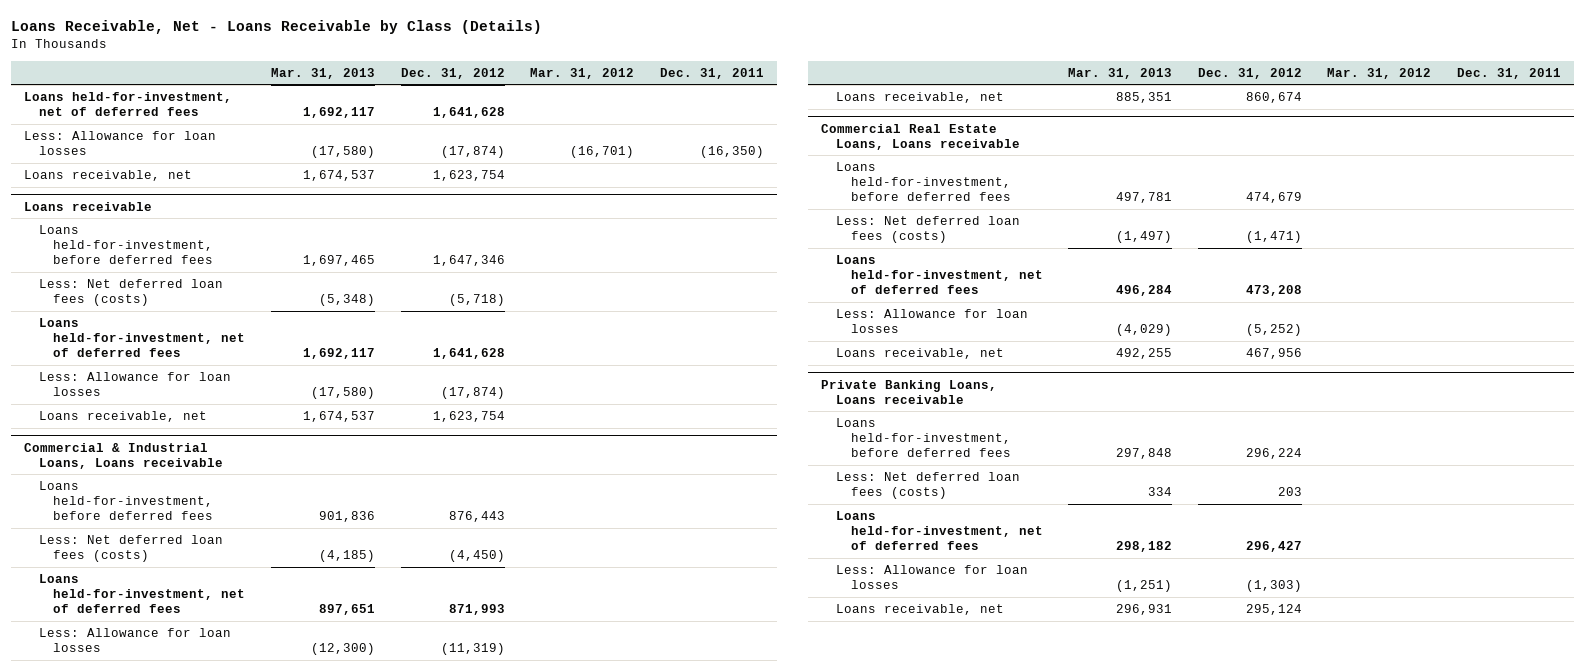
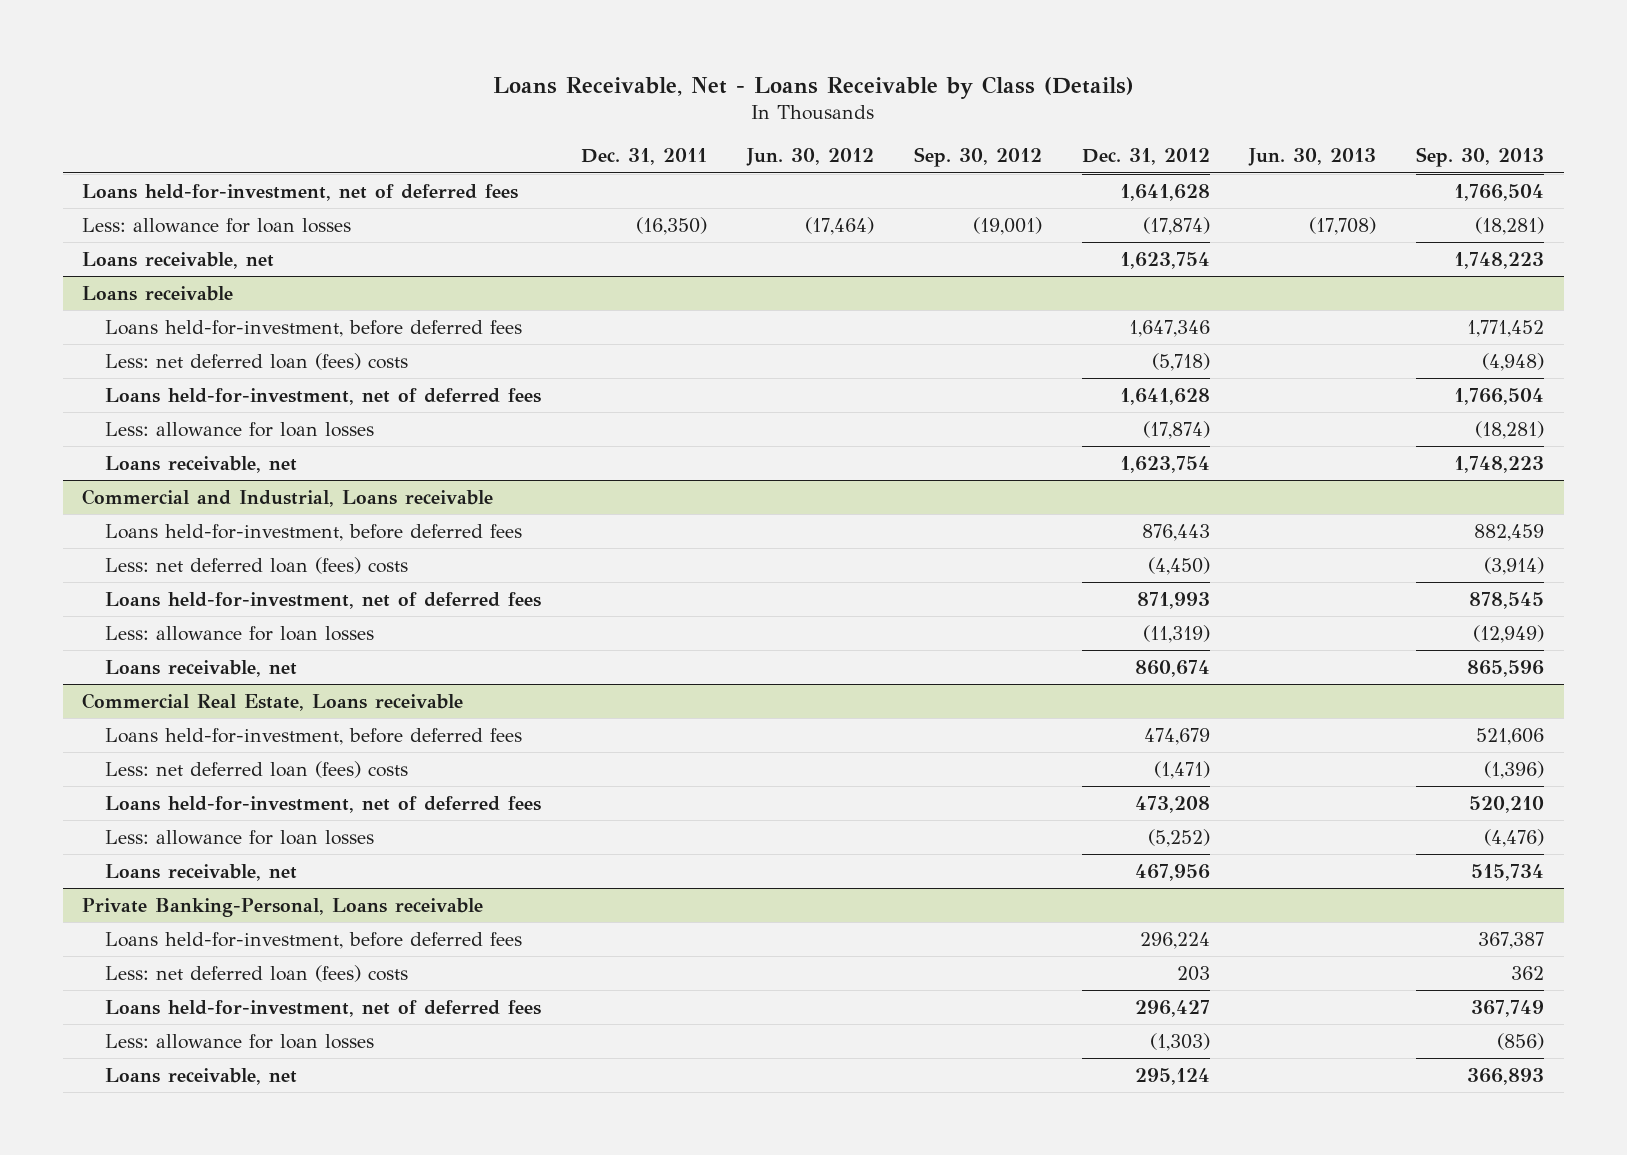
[271,67,376,79] Mar. 31, 2013 -> none
[530,67,635,79] Mar. 31, 2012 -> none
none -> [746,148,875,167] Jun. 30, 2012
none -> [913,147,1042,168] Sep. 30, 2012
none -> [1248,148,1377,167] Jun. 30, 2013
none -> [1416,147,1545,168] Sep. 30, 2013
[24,131,217,156] Less: Allowance for loan losses -> [82,217,352,233] Less: allowance for loan losses
[38,279,223,307] Less: Net deferred loan fees (costs) -> [105,352,409,370] Less: net deferred loan (fees) costs
[38,372,231,397] Less: Allowance for loan losses -> [105,421,375,437] Less: allowance for loan losses
[24,442,223,469] Commercial & Industrial Loans, Loans receivable -> [82,488,494,507] Commercial and Industrial, Loans receivable
[38,535,223,563] Less: Net deferred loan fees (costs) -> [105,556,409,574] Less: net deferred loan (fees) costs
[38,628,231,653] Less: Allowance for loan losses -> [105,625,375,641] Less: allowance for loan losses
[821,123,1020,150] Commercial Real Estate Loans, Loans receivable -> [82,692,464,711] Commercial Real Estate, Loans receivable
[835,216,1020,244] Less: Net deferred loan fees (costs) -> [105,760,409,778] Less: net deferred loan (fees) costs
[835,309,1028,334] Less: Allowance for loan losses -> [105,829,375,845] Less: allowance for loan losses
[821,379,998,404] Private Banking Loans, Loans receivable -> [82,897,484,917] Private Banking-Personal, Loans receivable
[835,472,1020,500] Less: Net deferred loan fees (costs) -> [105,964,409,982] Less: net deferred loan (fees) costs
[835,565,1028,590] Less: Allowance for loan losses -> [105,1033,375,1049] Less: allowance for loan losses

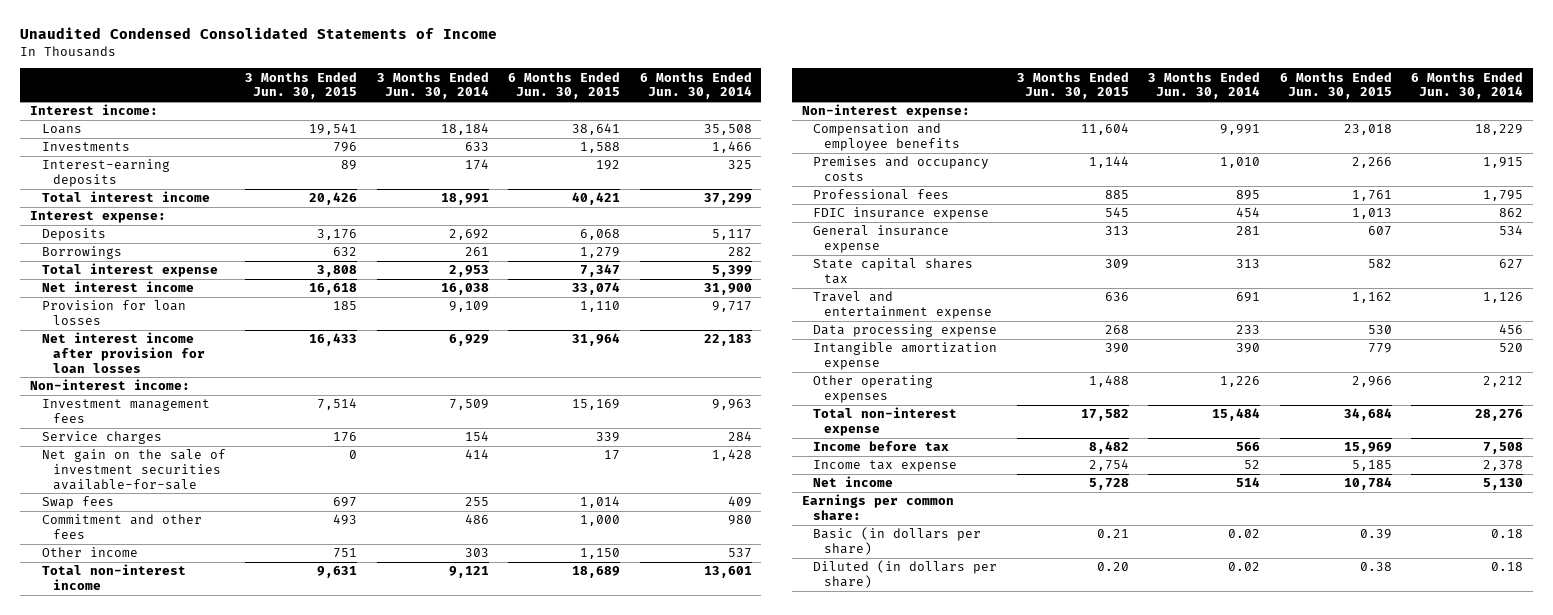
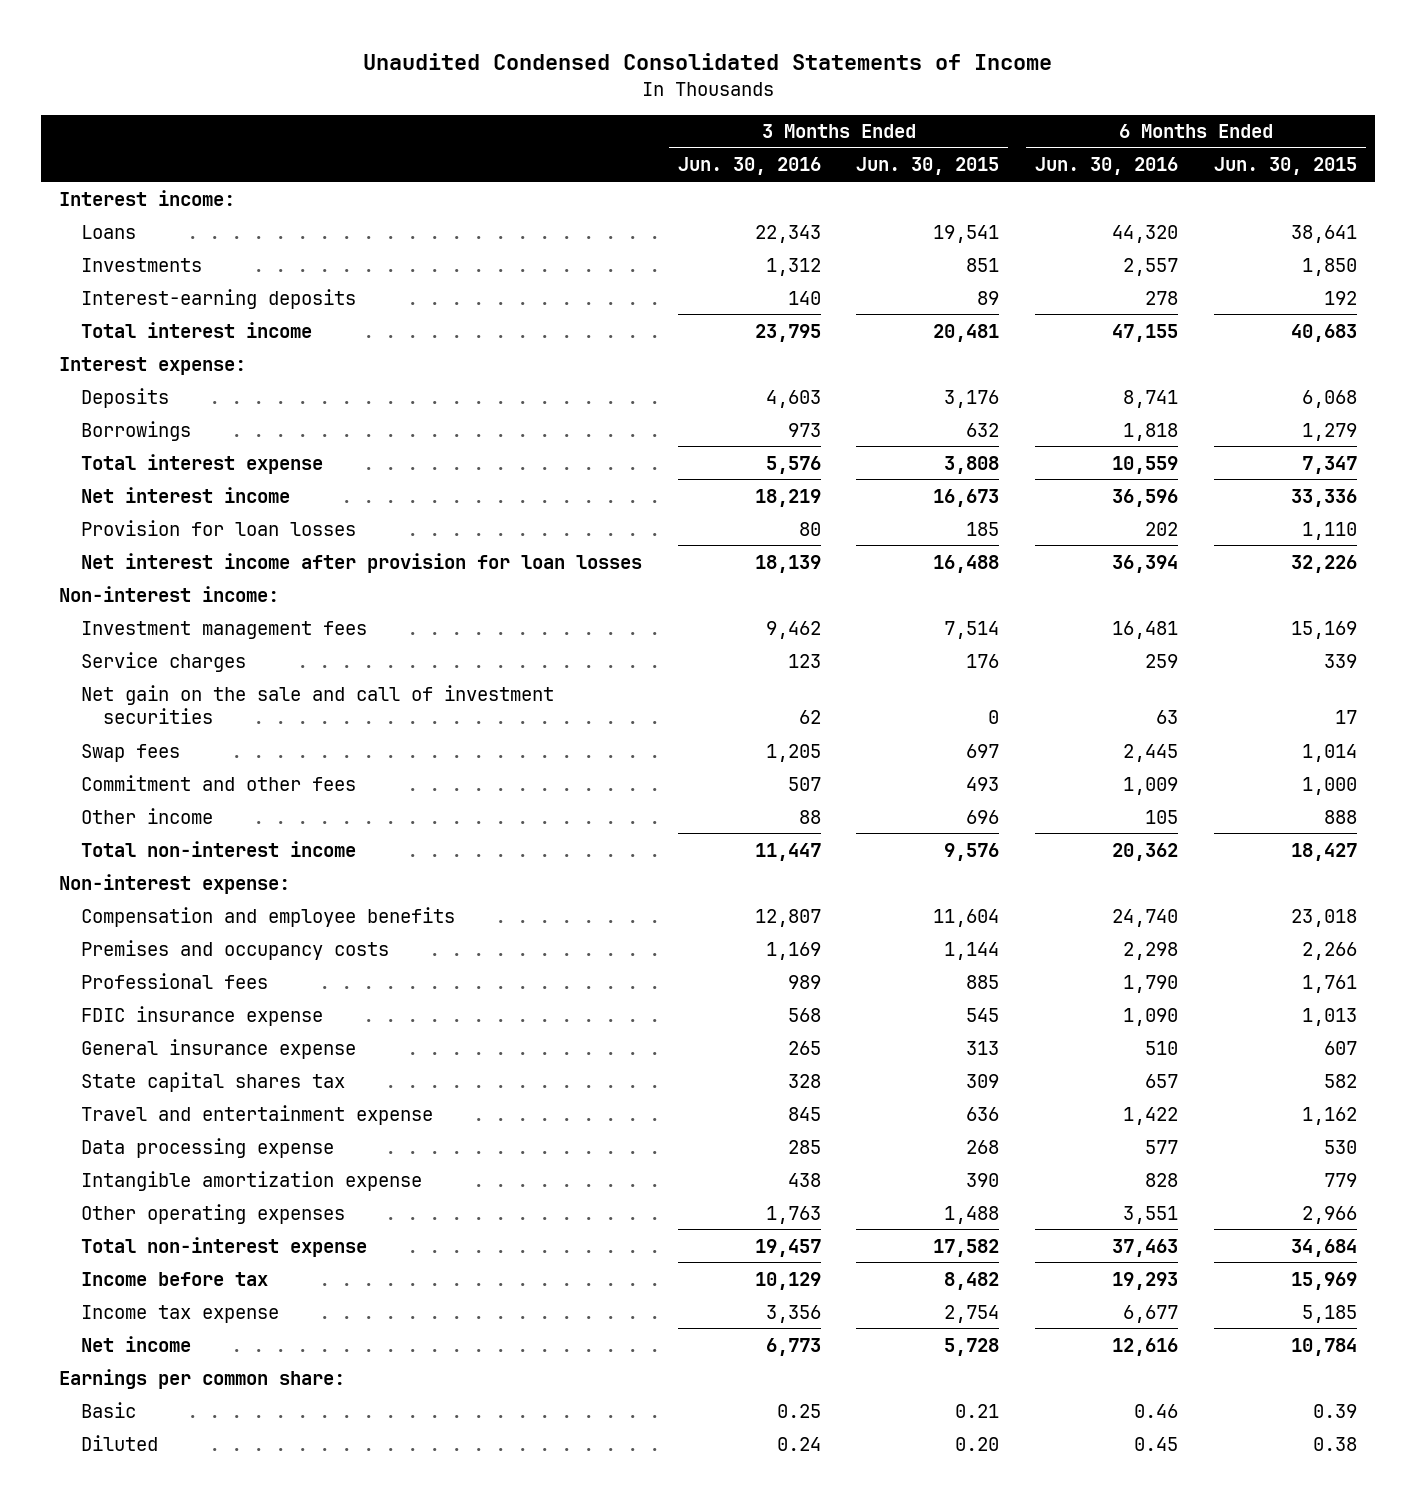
[376,71,489,100] 3 Months Ended Jun. 30, 2014 -> none
[639,71,752,100] 6 Months Ended Jun. 30, 2014 -> none
none -> [677,157,821,176] Jun. 30, 2016
none -> [1035,157,1179,176] Jun. 30, 2016
[333,142,358,153] 796 -> [966,257,1000,272] 851
[580,142,621,154] 1,588 -> [1302,257,1358,276] 1,850
[309,192,358,206] 20,426 -> [933,323,1000,342] 20,481
[572,192,621,206] 40,421 -> [1291,323,1358,342] 40,683
[309,283,358,296] 16,618 -> [933,488,1000,507] 16,673
[572,282,621,296] 33,074 -> [1291,488,1358,507] 33,336
[309,333,358,347] 16,433 -> [933,554,1000,573] 16,488
[572,333,621,347] 31,964 -> [1291,554,1358,573] 32,226
[41,449,226,490] Net gain on the sale of investment securities available-for-sale -> [80,684,554,724] Net gain on the sale and call of investment securities
[333,548,358,559] 751 -> [966,809,1000,824] 696
[580,548,621,560] 1,150 -> [1324,809,1358,824] 888
[317,566,358,579] 9,631 -> [944,842,1000,861] 9,576
[572,566,621,579] 18,689 -> [1291,842,1358,861] 18,427
[813,527,982,555] Basic (in dollars per share) -> [80,1401,136,1418] Basic
[813,560,998,588] Diluted (in dollars per share) -> [80,1434,158,1451] Diluted

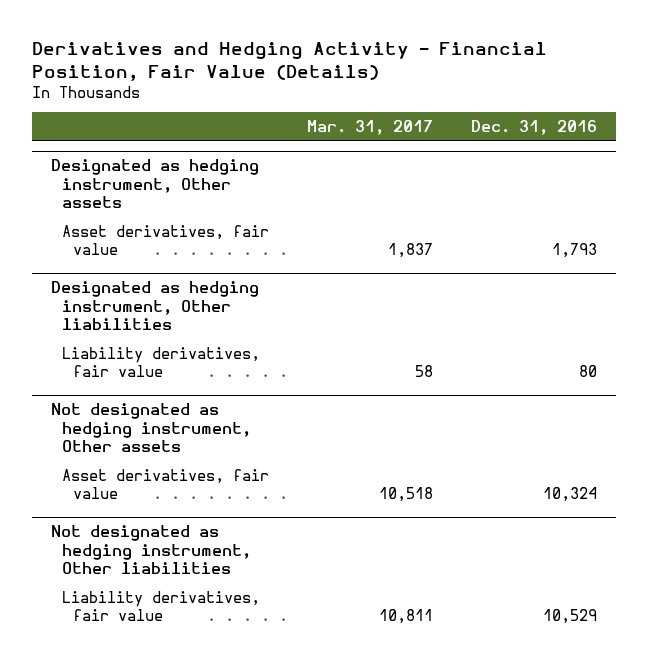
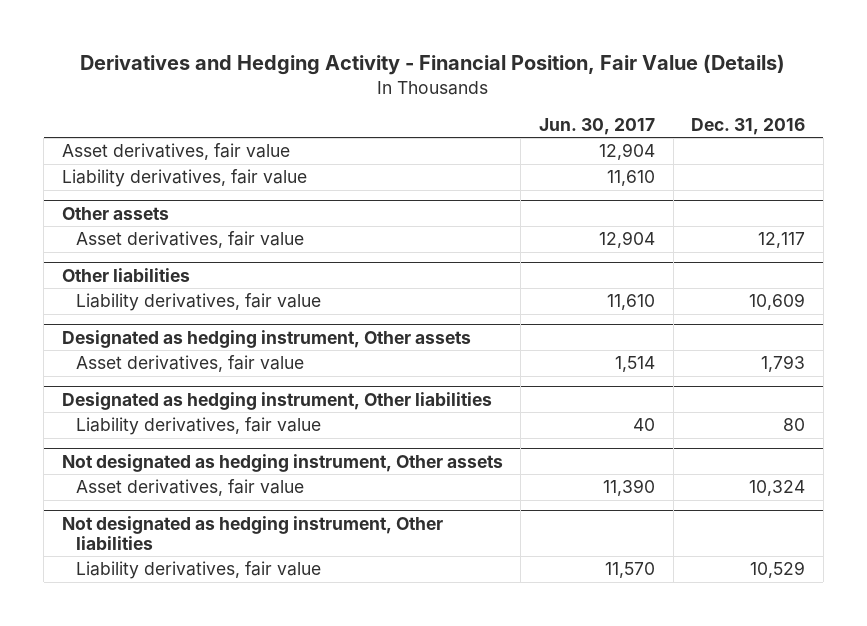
[307,120,434,136] Mar. 31, 2017 -> none
none -> [538,117,655,135] Jun. 30, 2017
none -> [61,143,290,161] Asset derivatives, fair value
none -> [61,169,307,188] Liability derivatives, fair value
none -> [61,206,169,220] Other assets
none -> [76,231,305,249] Asset derivatives, fair value
none -> [61,267,190,282] Other liabilities
none -> [76,293,322,312] Liability derivatives, fair value

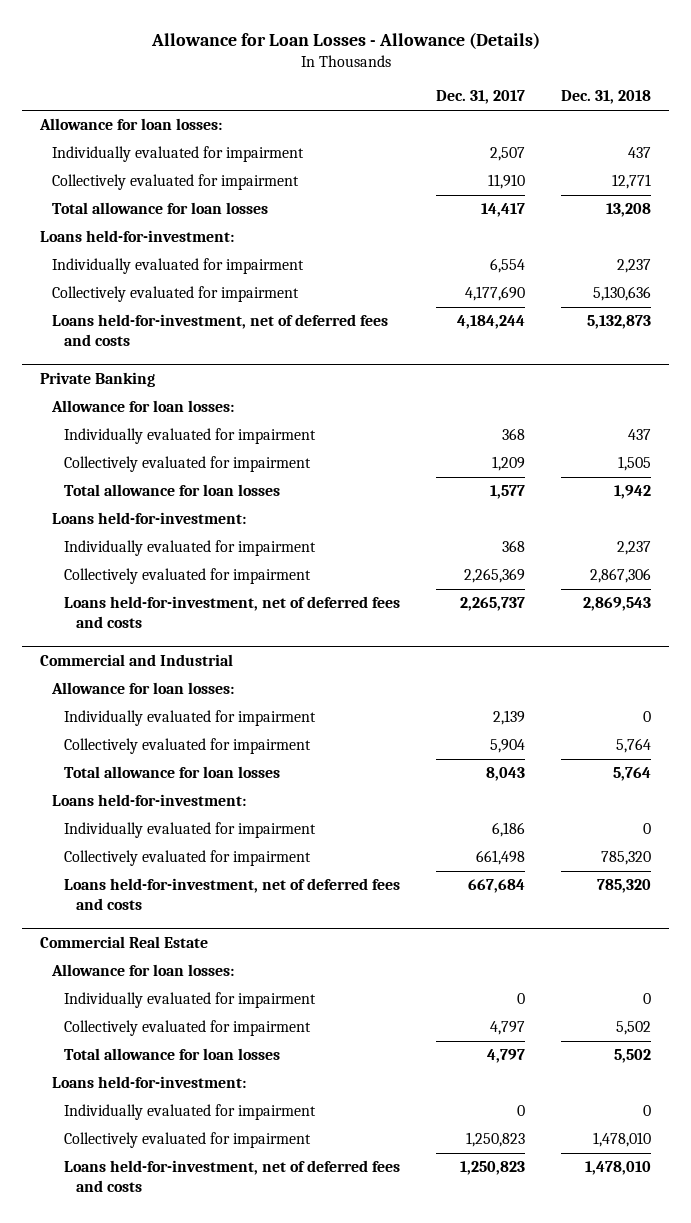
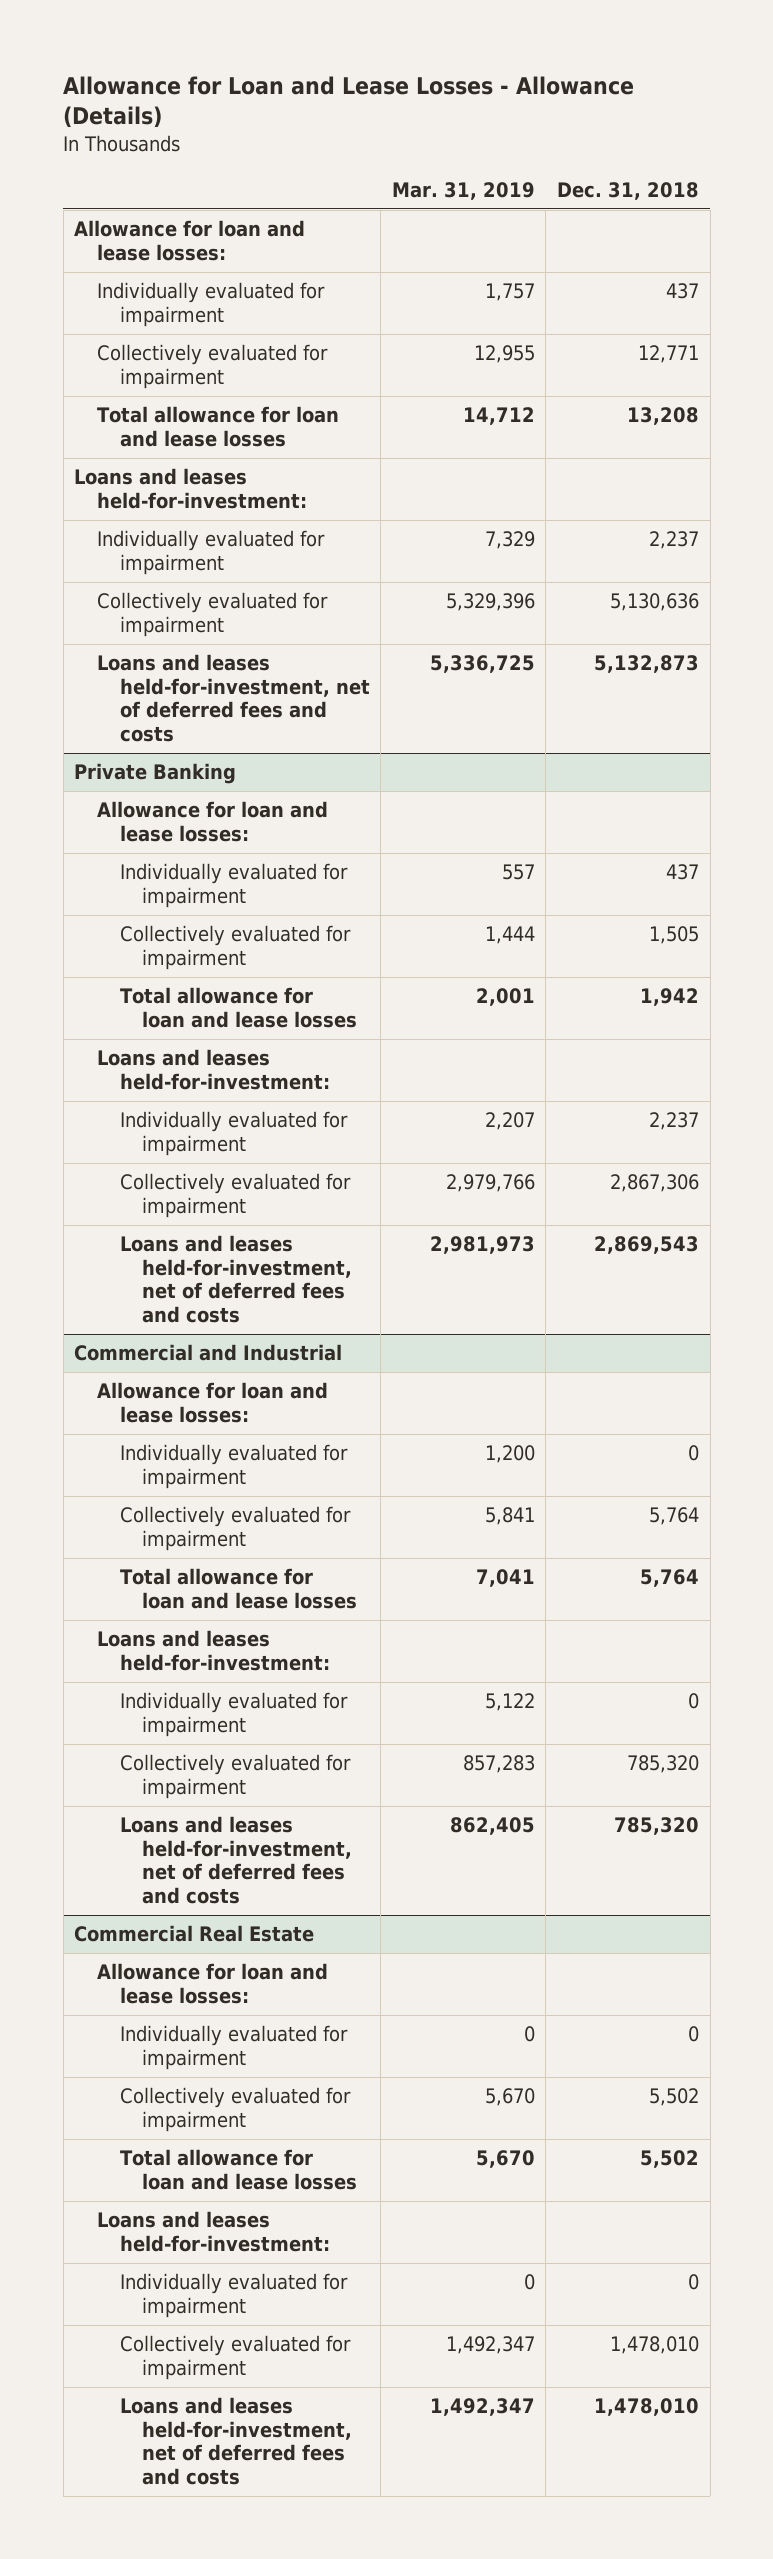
[150,31,540,49] Allowance for Loan Losses - Allowance (Details) -> [63,75,635,129] Allowance for Loan and Lease Losses - Allowance (Details)
[436,90,526,105] Dec. 31, 2017 -> none
none -> [391,181,535,200] Mar. 31, 2019
[38,118,222,131] Allowance for loan losses: -> [74,220,306,261] Allowance for loan and lease losses:
[51,202,268,215] Total allowance for loan losses -> [96,406,339,447] Total allowance for loan and lease losses
[39,230,234,243] Loans held-for-investment: -> [74,468,307,509] Loans and leases held-for-investment:
[51,314,388,347] Loans held-for-investment, net of deferred fees and costs -> [96,654,370,742] Loans and leases held-for-investment, net of deferred fees and costs
[50,400,234,413] Allowance for loan losses: -> [96,801,328,842] Allowance for loan and lease losses:
[64,484,281,497] Total allowance for loan losses -> [119,987,358,1028] Total allowance for loan and lease losses
[51,512,246,525] Loans held-for-investment: -> [96,1049,330,1090] Loans and leases held-for-investment:
[64,596,401,629] Loans held-for-investment, net of deferred fees and costs -> [119,1235,353,1323] Loans and leases held-for-investment, net of deferred fees and costs
[50,682,234,695] Allowance for loan losses: -> [96,1382,328,1423] Allowance for loan and lease losses:
[64,766,281,779] Total allowance for loan losses -> [119,1568,358,1609] Total allowance for loan and lease losses
[51,794,246,807] Loans held-for-investment: -> [96,1630,330,1671] Loans and leases held-for-investment:
[64,878,401,911] Loans held-for-investment, net of deferred fees and costs -> [119,1816,353,1904] Loans and leases held-for-investment, net of deferred fees and costs
[50,964,234,977] Allowance for loan losses: -> [96,1963,328,2004] Allowance for loan and lease losses:
[64,1048,281,1061] Total allowance for loan losses -> [119,2149,358,2190] Total allowance for loan and lease losses
[51,1076,246,1089] Loans held-for-investment: -> [96,2211,330,2252] Loans and leases held-for-investment:
[64,1160,401,1193] Loans held-for-investment, net of deferred fees and costs -> [119,2397,353,2485] Loans and leases held-for-investment, net of deferred fees and costs

